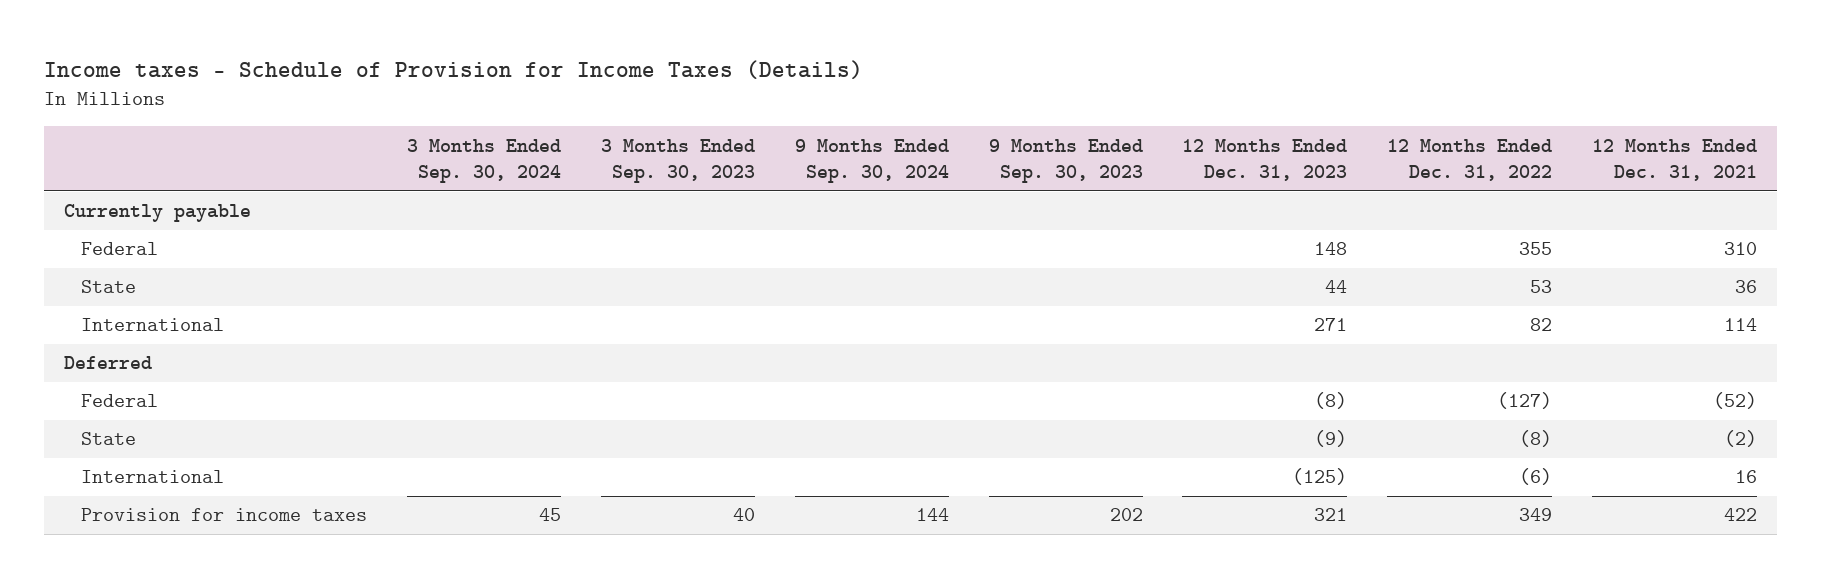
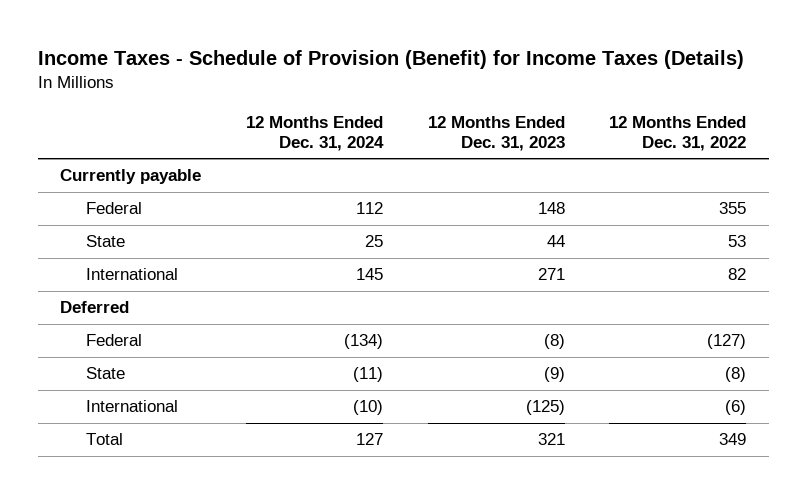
[44,59,864,79] Income taxes - Schedule of Provision for Income Taxes (Details) -> [37,49,744,69] Income Taxes - Schedule of Provision (Benefit) for Income Taxes (Details)
[406,138,561,183] 3 Months Ended Sep. 30, 2024 -> none
[600,138,755,183] 3 Months Ended Sep. 30, 2023 -> none
[794,138,949,183] 9 Months Ended Sep. 30, 2024 -> none
[988,138,1143,183] 9 Months Ended Sep. 30, 2023 -> none
[1592,138,1758,181] 12 Months Ended Dec. 31, 2021 -> none
none -> [246,115,385,151] 12 Months Ended Dec. 31, 2024
[80,508,367,522] Provision for income taxes -> [85,433,123,446] Total

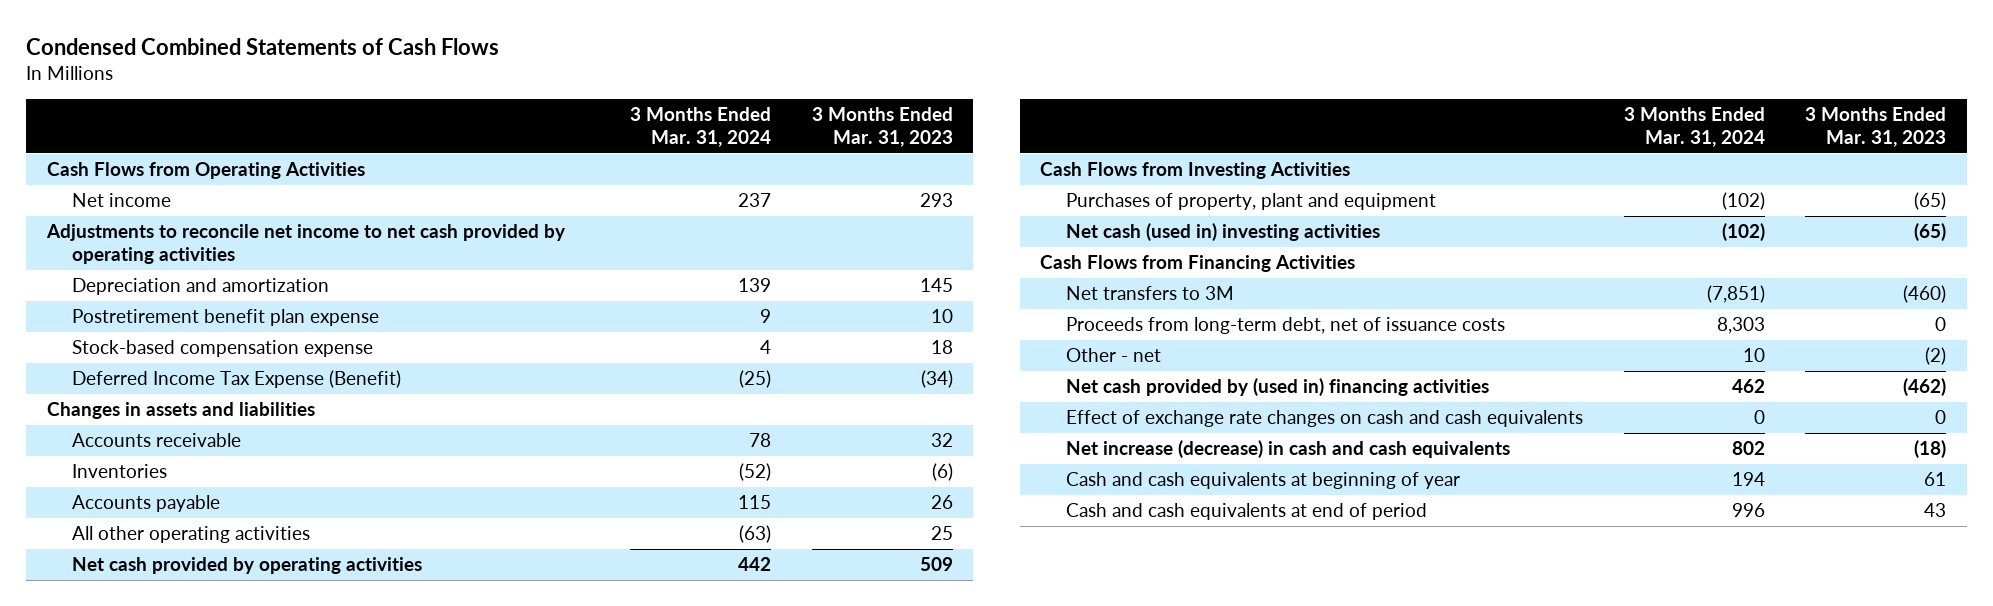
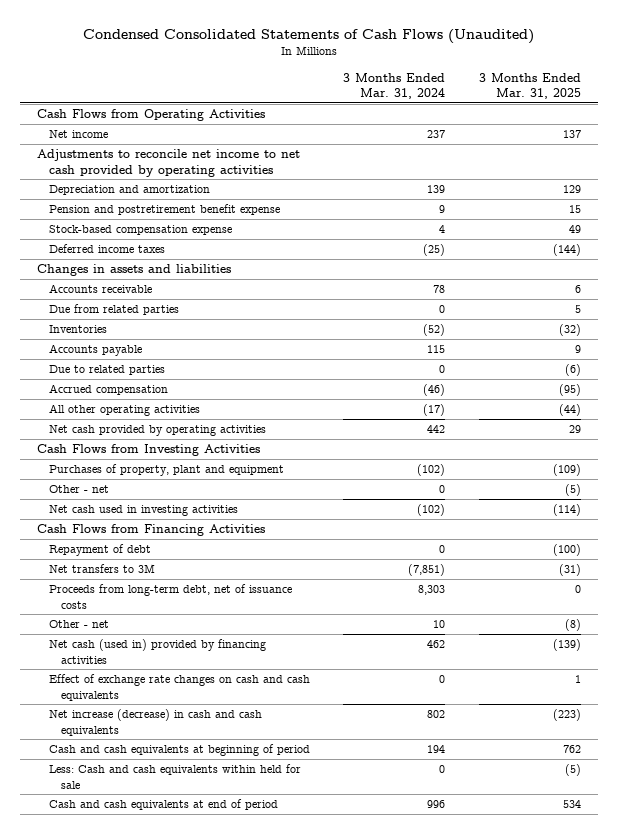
[26,38,500,56] Condensed Combined Statements of Cash Flows -> [82,28,534,44] Condensed Consolidated Statements of Cash Flows (Unaudited)
[811,107,953,148] 3 Months Ended Mar. 31, 2023 -> none
none -> [479,72,582,100] 3 Months Ended Mar. 31, 2025
[72,309,380,327] Postretirement benefit plan expense -> [48,204,280,216] Pension and postretirement benefit expense
[72,370,402,389] Deferred Income Tax Expense (Benefit) -> [48,244,165,254] Deferred income taxes
none -> [48,304,179,316] Due from related parties
none -> [48,365,165,376] Due to related parties
none -> [48,384,168,396] Accrued compensation
[738,525,771,544] (63) -> [423,404,446,417] (17)
none -> [48,485,109,494] Other - net
[1065,223,1380,242] Net cash (used in) investing activities -> [48,505,238,517] Net cash used in investing activities
none -> [48,544,151,557] Repayment of debt
[1065,378,1489,397] Net cash provided by (used in) financing activities -> [48,639,266,664] Net cash (used in) provided by financing activities
[1065,472,1460,490] Cash and cash equivalents at beginning of year -> [48,744,310,757] Cash and cash equivalents at beginning of period
none -> [48,764,301,789] Less: Cash and cash equivalents within held for sale

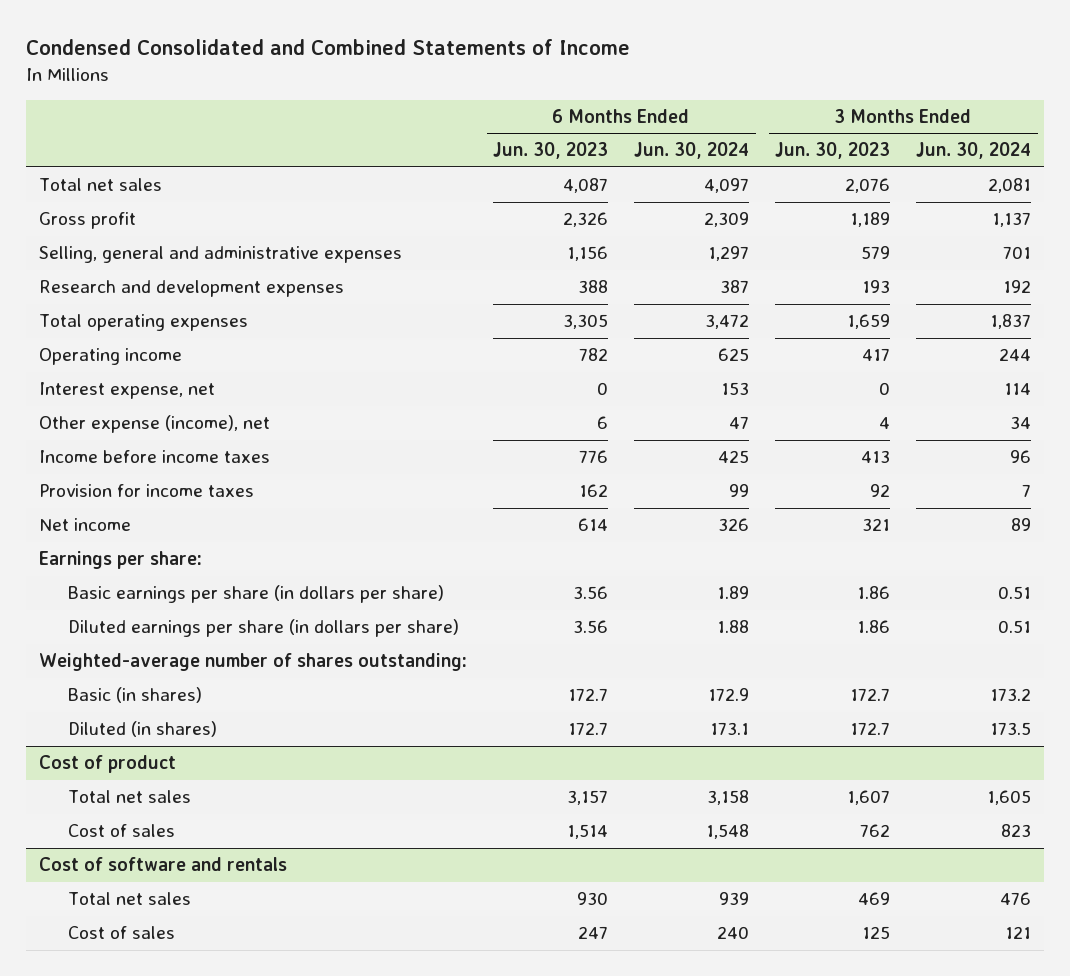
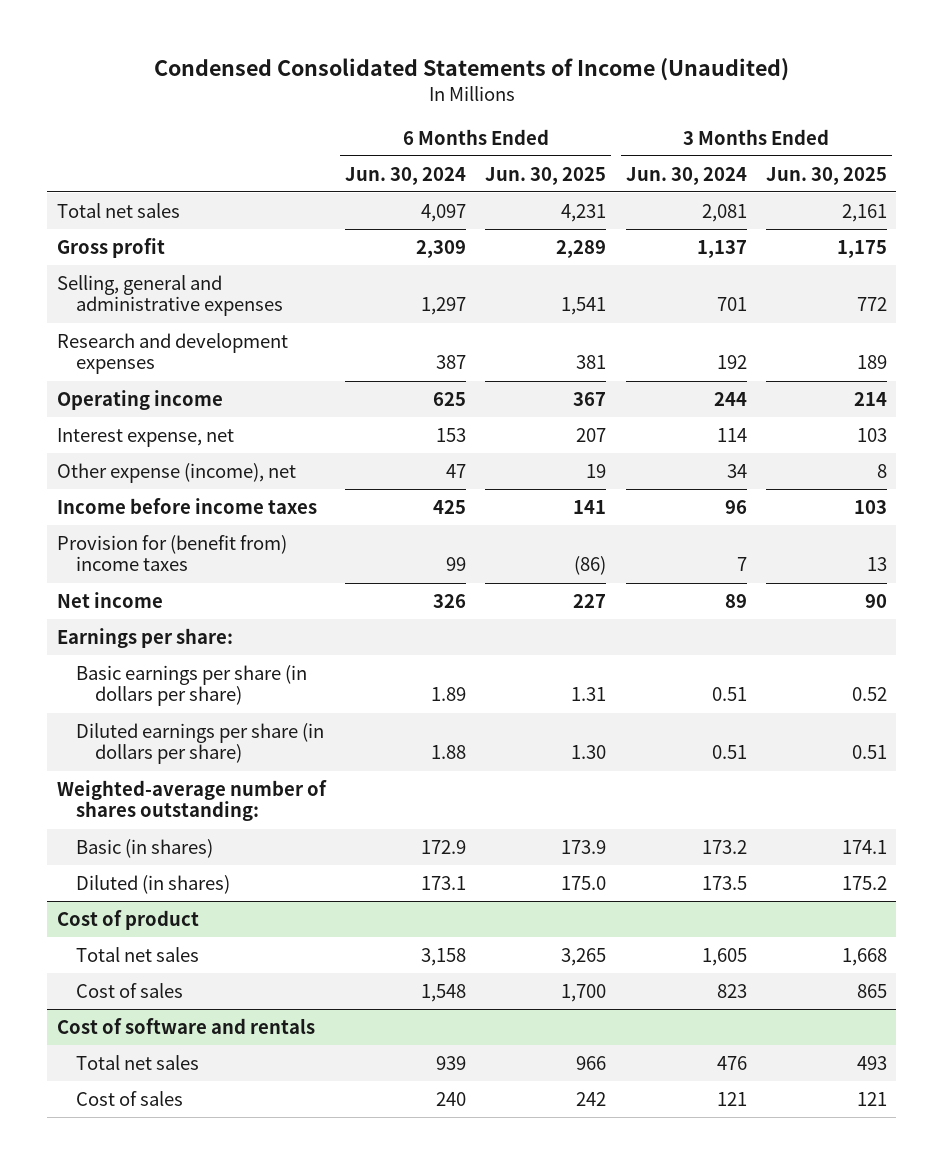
[26,39,631,56] Condensed Consolidated and Combined Statements of Income -> [153,57,789,81] Condensed Consolidated Statements of Income (Unaudited)
[493,142,609,160] Jun. 30, 2023 -> none
[775,142,891,160] Jun. 30, 2023 -> none
none -> [485,166,607,185] Jun. 30, 2025
none -> [765,166,887,185] Jun. 30, 2025
[39,314,249,332] Total operating expenses -> none
[39,484,255,498] Provision for income taxes -> [56,534,287,572] Provision for (benefit from) income taxes

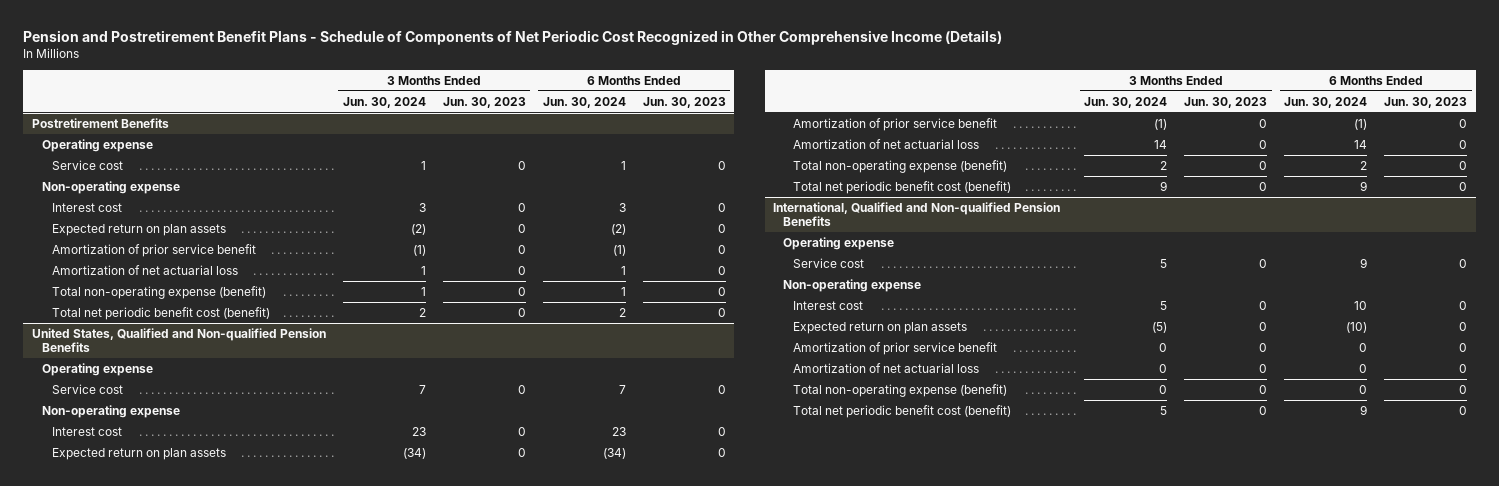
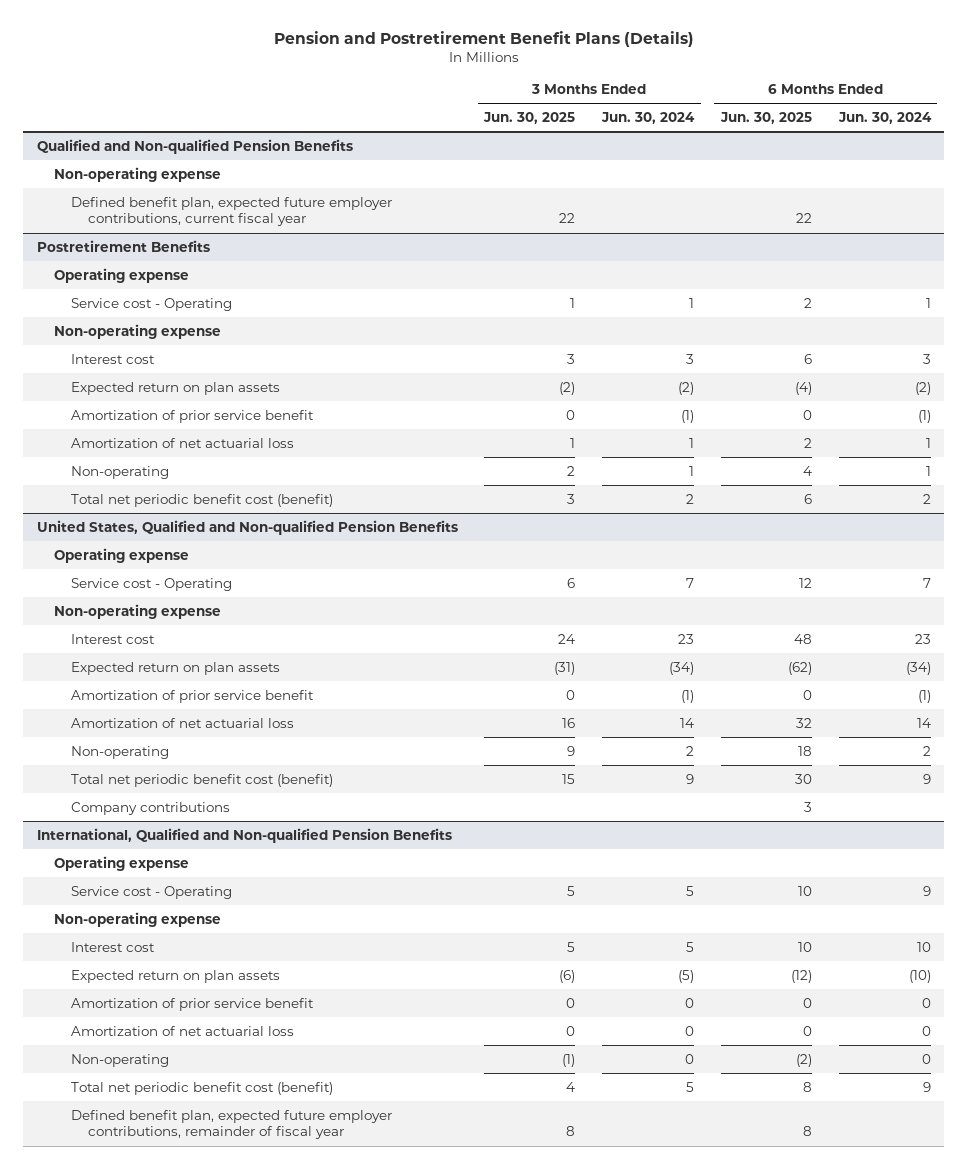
[23,29,1003,45] Pension and Postretirement Benefit Plans - Schedule of Components of Net Periodic Cost Recognized in Other Comprehensive Income (Details) -> [273,31,694,48] Pension and Postretirement Benefit Plans (Details)
[442,96,526,108] Jun. 30, 2023 -> none
[642,96,726,108] Jun. 30, 2023 -> none
none -> [483,112,576,125] Jun. 30, 2025
none -> [719,112,812,125] Jun. 30, 2025
none -> [36,138,353,154] Qualified and Non-qualified Pension Benefits
none -> [53,166,221,182] Non-operating expense
none -> [70,196,392,227] Defined benefit plan, expected future employer contributions, current fiscal year
[51,159,123,170] Service cost -> [70,297,232,311] Service cost - Operating
[51,285,266,299] Total non-operating expense (benefit) -> [70,465,169,479] Non-operating
[51,383,123,394] Service cost -> [70,577,232,591] Service cost - Operating
[793,159,1008,173] Total non-operating expense (benefit) -> [70,745,169,759] Non-operating
none -> [70,801,230,815] Company contributions
[793,257,865,268] Service cost -> [70,885,232,899] Service cost - Operating
[793,383,1008,397] Total non-operating expense (benefit) -> [70,1053,169,1067] Non-operating
none -> [70,1109,392,1140] Defined benefit plan, expected future employer contributions, remainder of fiscal year

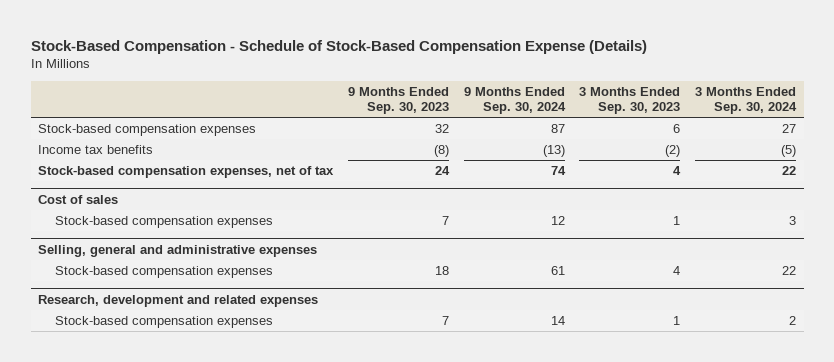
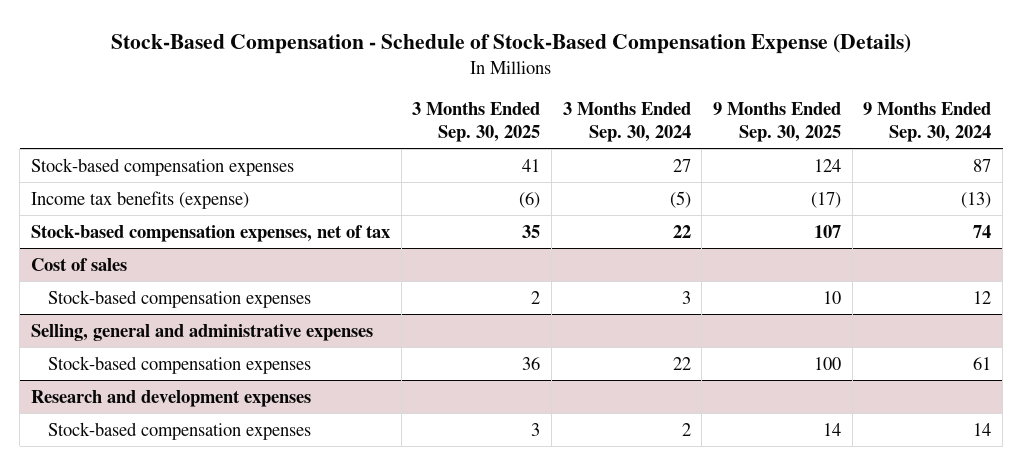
[347,86,449,115] 9 Months Ended Sep. 30, 2023 -> none
[579,86,681,115] 3 Months Ended Sep. 30, 2023 -> none
none -> [412,102,541,143] 3 Months Ended Sep. 30, 2025
none -> [713,102,842,143] 9 Months Ended Sep. 30, 2025
[37,144,153,154] Income tax benefits -> [30,190,249,209] Income tax benefits (expense)
[37,294,318,307] Research, development and related expenses -> [30,389,311,407] Research and development expenses

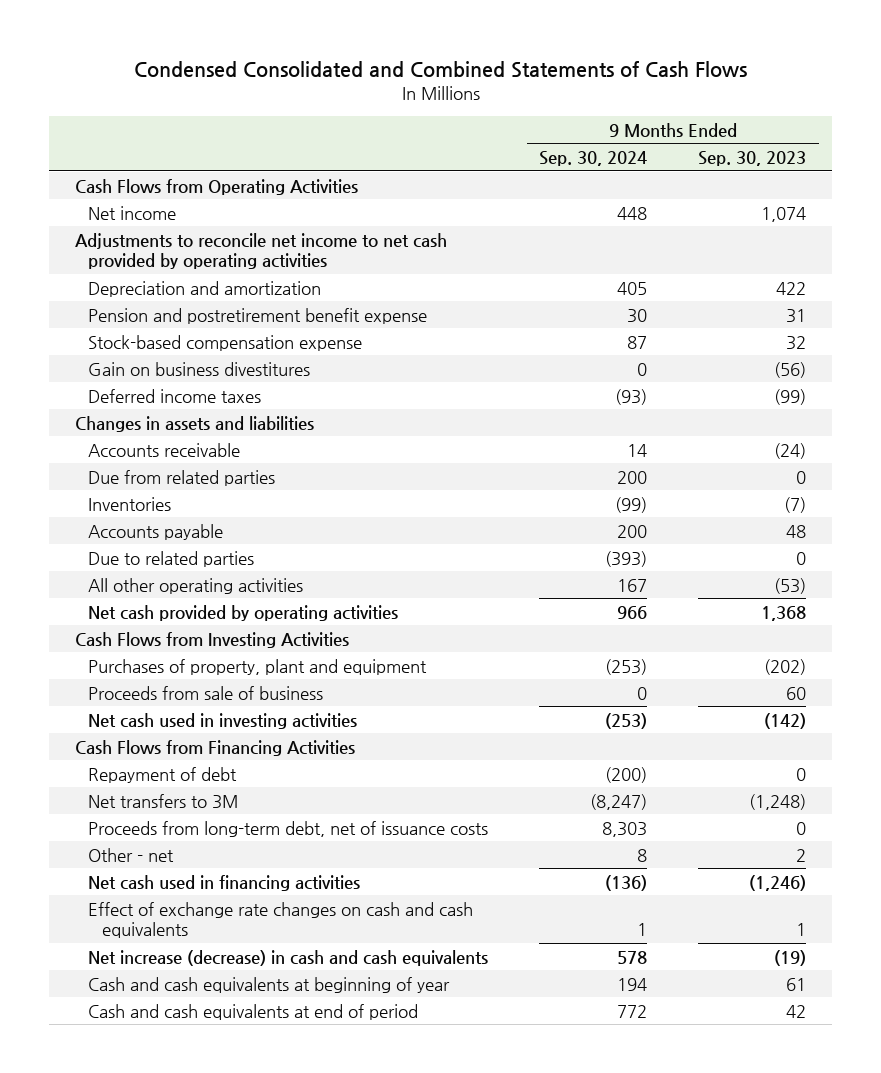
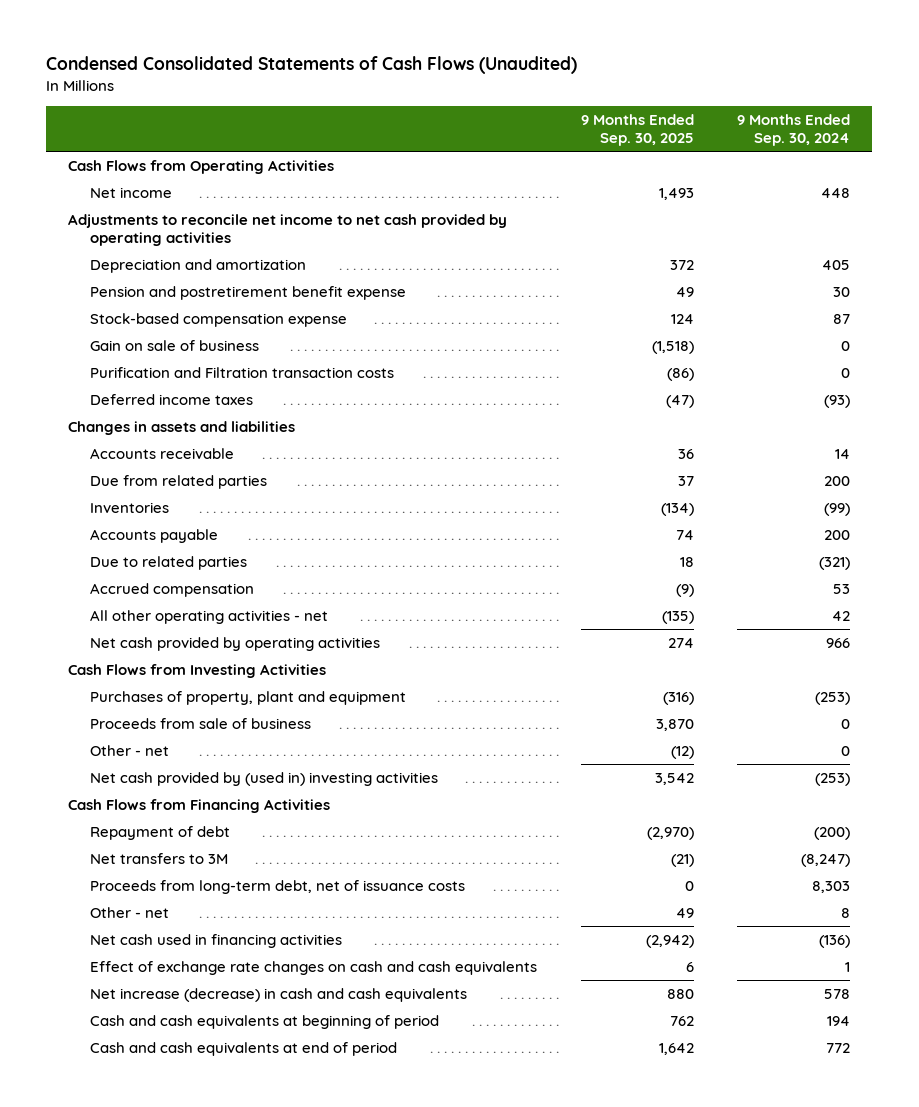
[133,61,747,79] Condensed Consolidated and Combined Statements of Cash Flows -> [46,56,578,75] Condensed Consolidated Statements of Cash Flows (Unaudited)
[698,151,807,167] Sep. 30, 2023 -> none
none -> [580,113,694,147] 9 Months Ended Sep. 30, 2025
[88,361,311,376] Gain on business divestitures -> [90,339,260,351] Gain on sale of business
none -> [90,366,395,378] Purification and Filtration transaction costs
[605,550,648,567] (393) -> [819,556,851,570] (321)
none -> [90,582,255,597] Accrued compensation
[88,577,304,594] All other operating activities -> [90,609,329,624] All other operating activities - net
[617,578,648,592] 167 -> [832,610,851,621] 42
none -> [90,744,170,756] Other - net
[88,712,358,729] Net cash used in investing activities -> [90,771,439,786] Net cash provided by (used in) investing activities
[88,976,451,993] Cash and cash equivalents at beginning of year -> [90,1014,440,1029] Cash and cash equivalents at beginning of period

